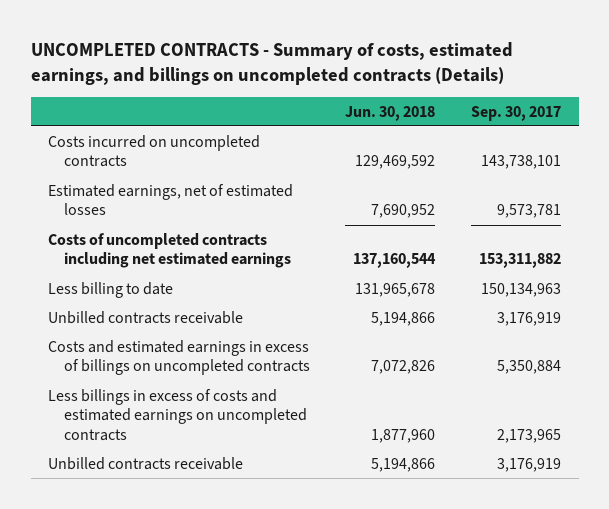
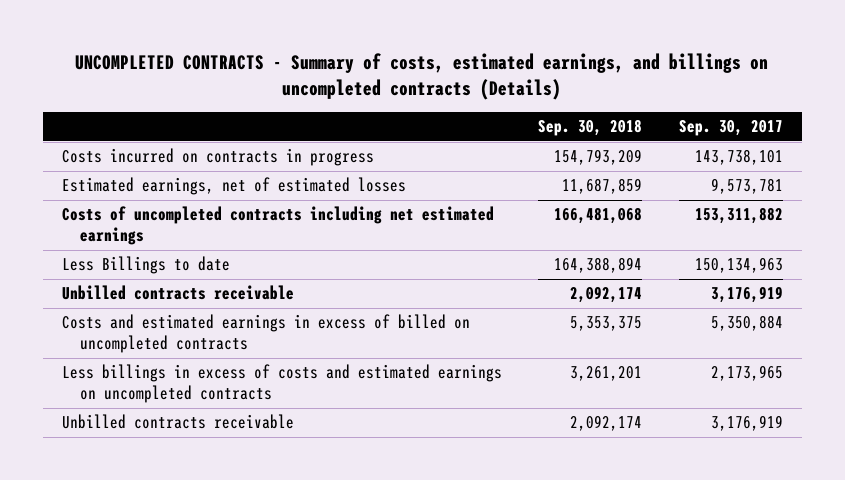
[345,105,436,121] Jun. 30, 2018 -> none
none -> [538,119,643,137] Sep. 30, 2018
[48,134,261,168] Costs incurred on uncompleted contracts -> [61,148,374,167] Costs incurred on contracts in progress
[48,281,174,298] Less billing to date -> [61,256,230,275] Less Billings to date
[48,339,310,376] Costs and estimated earnings in excess of billings on uncompleted contracts -> [61,314,470,354] Costs and estimated earnings in excess of billed on uncompleted contracts

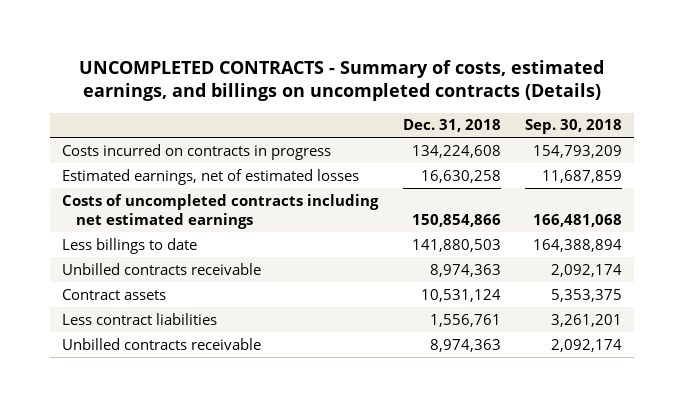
[679,120,784,137] Sep. 30, 2017 -> none
none -> [402,119,501,133] Dec. 31, 2018
[61,256,230,275] Less Billings to date -> [62,237,198,254] Less billings to date
[61,314,470,354] Costs and estimated earnings in excess of billed on uncompleted contracts -> [62,288,167,300] Contract assets
[61,364,502,404] Less billings in excess of costs and estimated earnings on uncompleted contracts -> [62,312,218,325] Less contract liabilities

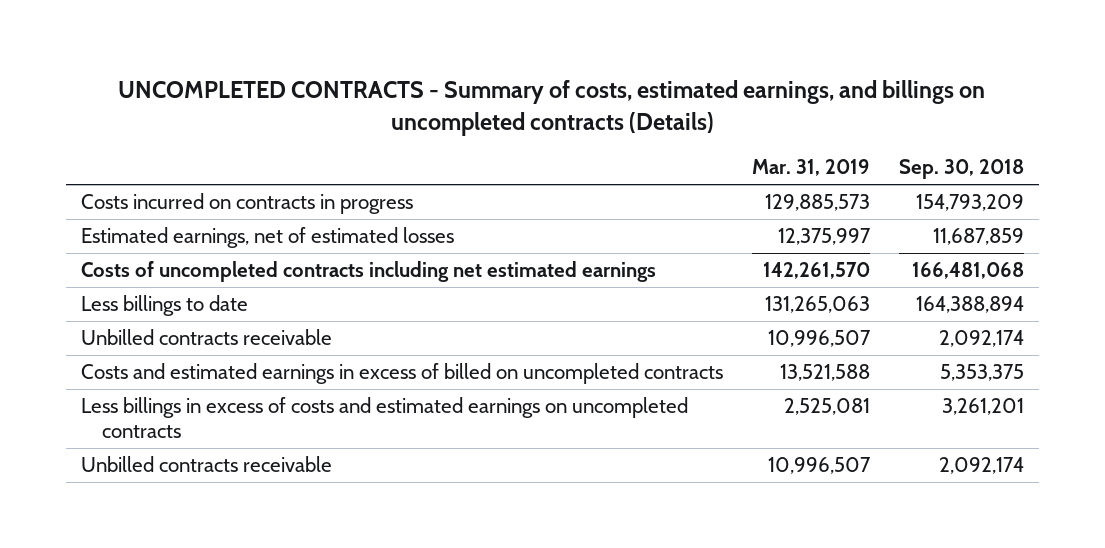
[402,119,501,133] Dec. 31, 2018 -> none
none -> [751,159,870,177] Mar. 31, 2019
[62,288,167,300] Contract assets -> [80,363,723,385] Costs and estimated earnings in excess of billed on uncompleted contracts
[62,312,218,325] Less contract liabilities -> [80,397,688,439] Less billings in excess of costs and estimated earnings on uncompleted contracts

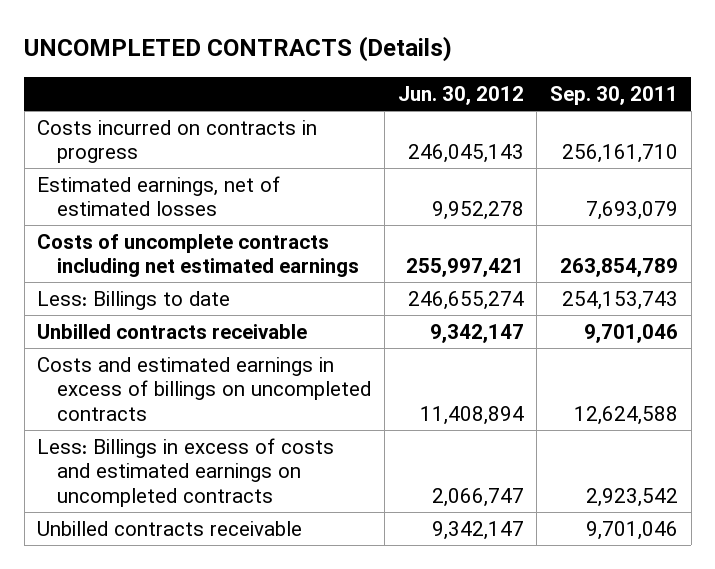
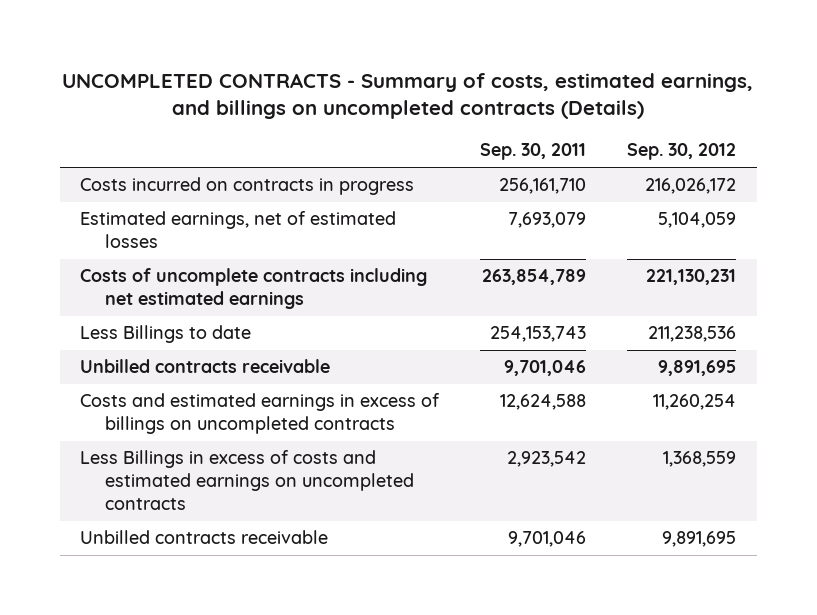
[24,36,453,63] UNCOMPLETED CONTRACTS (Details) -> [62,72,754,120] UNCOMPLETED CONTRACTS - Summary of costs, estimated earnings, and billings on uncompleted contracts (Details)
[397,85,524,105] Jun. 30, 2012 -> none
none -> [627,143,737,161] Sep. 30, 2012
[37,290,231,310] Less: Billings to date -> [80,325,252,344] Less Billings to date
[37,437,335,507] Less: Billings in excess of costs and estimated earnings on uncompleted contracts -> [80,450,414,510] Less Billings in excess of costs and estimated earnings on uncompleted contracts

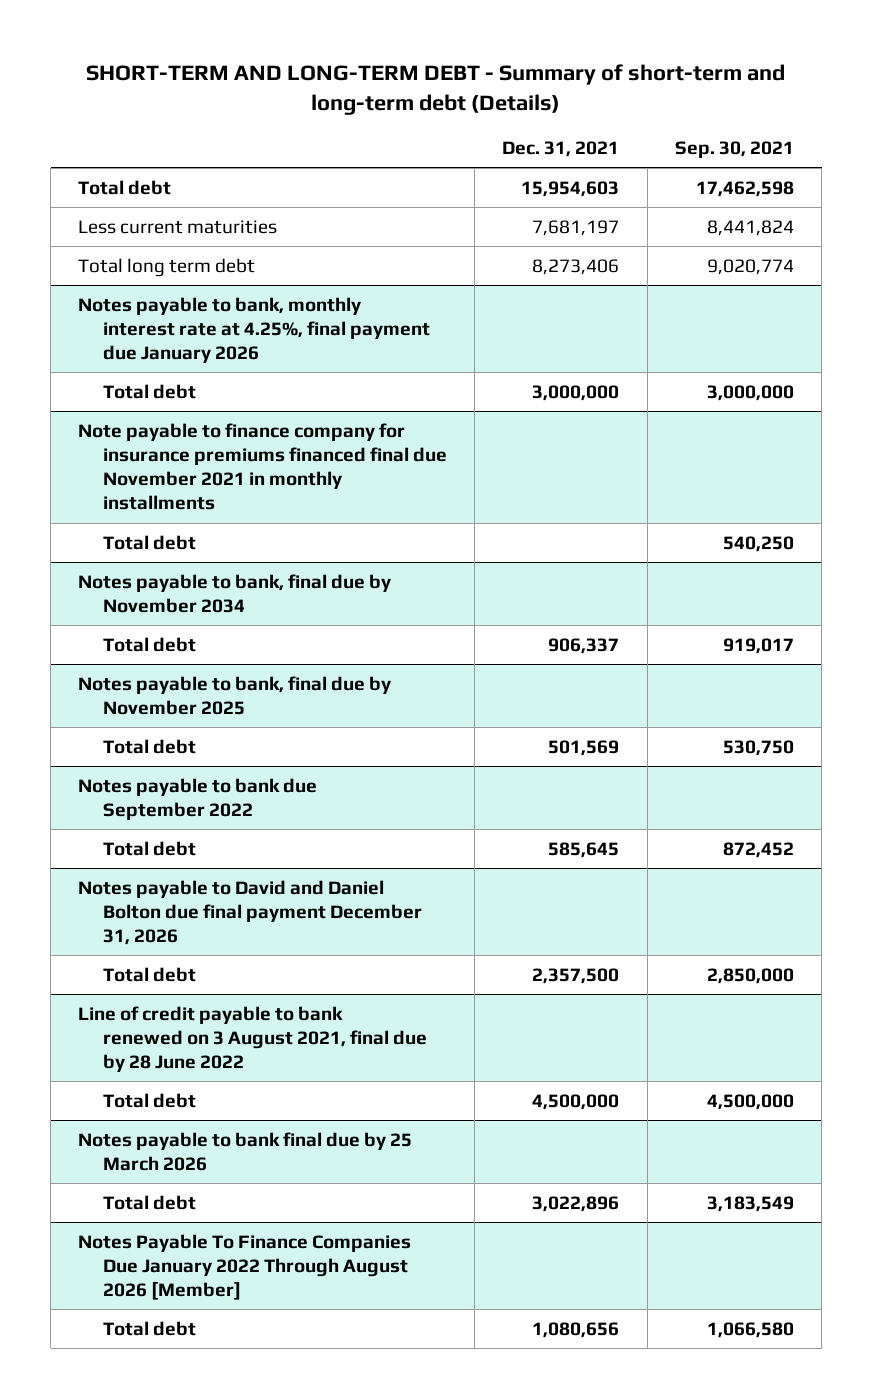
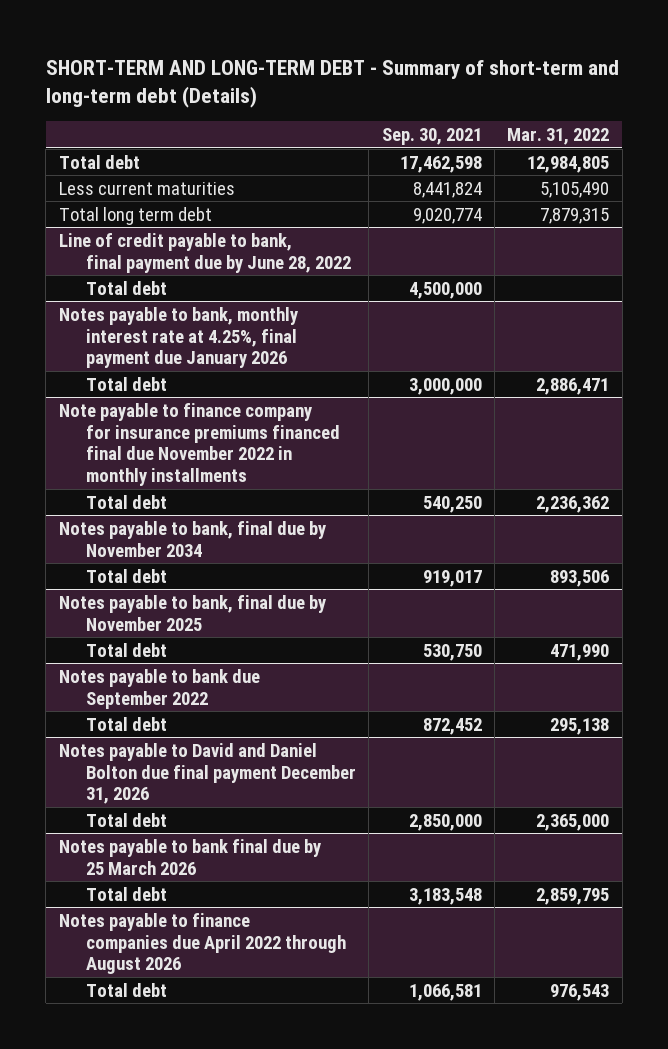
[502,141,620,158] Dec. 31, 2021 -> none
none -> [507,128,610,146] Mar. 31, 2022
none -> [58,232,352,273] Line of credit payable to bank, final payment due by June 28, 2022
none -> [86,280,168,295] Total debt
[78,422,447,511] Note payable to finance company for insurance premiums financed final due November 2021 in monthly installments -> [58,402,341,487] Note payable to finance company for insurance premiums financed final due November 2022 in monthly installments
[78,1005,427,1073] Line of credit payable to bank renewed on 3 August 2021, final due by 28 June 2022 -> none
[102,1092,196,1108] Total debt -> none
[706,1195,794,1212] 3,183,549 -> [408,887,482,905] 3,183,548
[78,1233,412,1301] Notes Payable To Finance Companies Due January 2022 Through August 2026 [Member] -> [58,912,347,975] Notes payable to finance companies due April 2022 through August 2026
[706,1321,794,1338] 1,066,580 -> [408,983,482,1001] 1,066,581

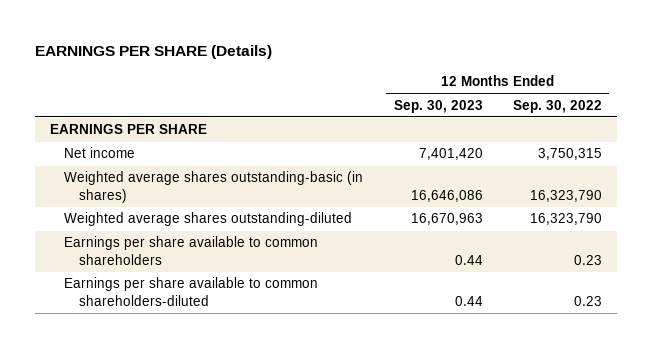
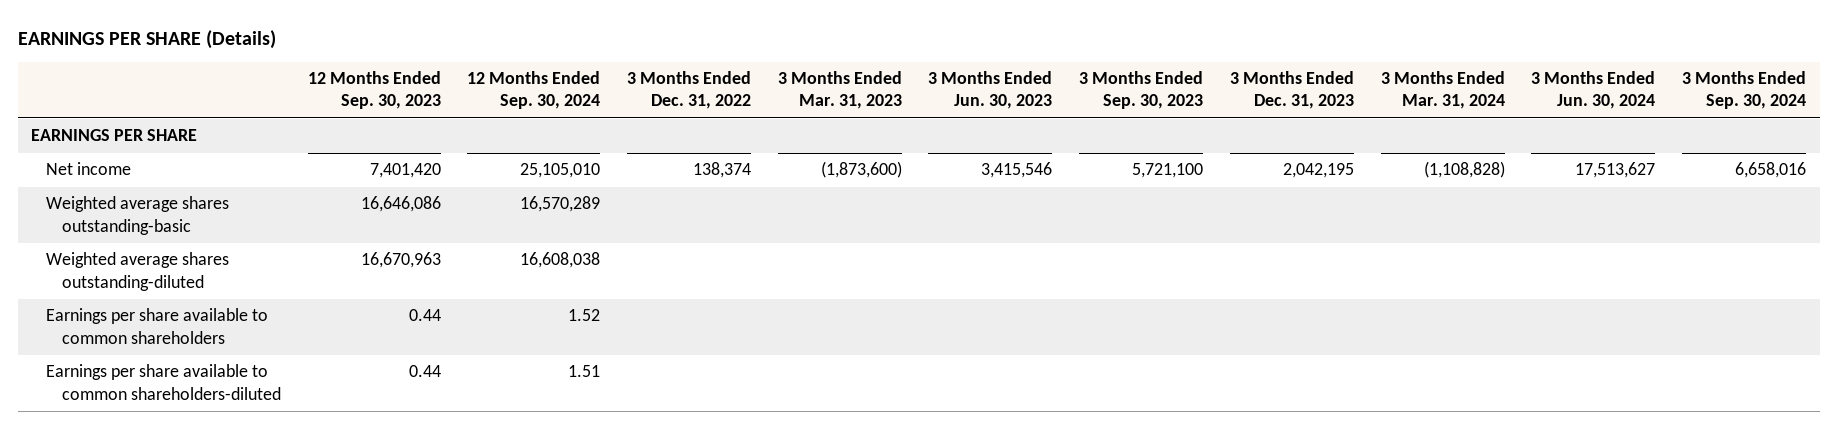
[512,99,602,113] Sep. 30, 2022 -> none
none -> [467,71,601,110] 12 Months Ended Sep. 30, 2024
none -> [627,71,752,110] 3 Months Ended Dec. 31, 2022
none -> [777,71,902,110] 3 Months Ended Mar. 31, 2023
none -> [928,71,1053,110] 3 Months Ended Jun. 30, 2023
none -> [1079,71,1204,110] 3 Months Ended Sep. 30, 2023
none -> [1229,71,1354,110] 3 Months Ended Dec. 31, 2023
none -> [1380,71,1505,110] 3 Months Ended Mar. 31, 2024
none -> [1531,71,1656,110] 3 Months Ended Jun. 30, 2024
none -> [1682,71,1807,110] 3 Months Ended Sep. 30, 2024
[64,171,364,203] Weighted average shares outstanding-basic (in shares) -> [46,196,230,235] Weighted average shares outstanding-basic

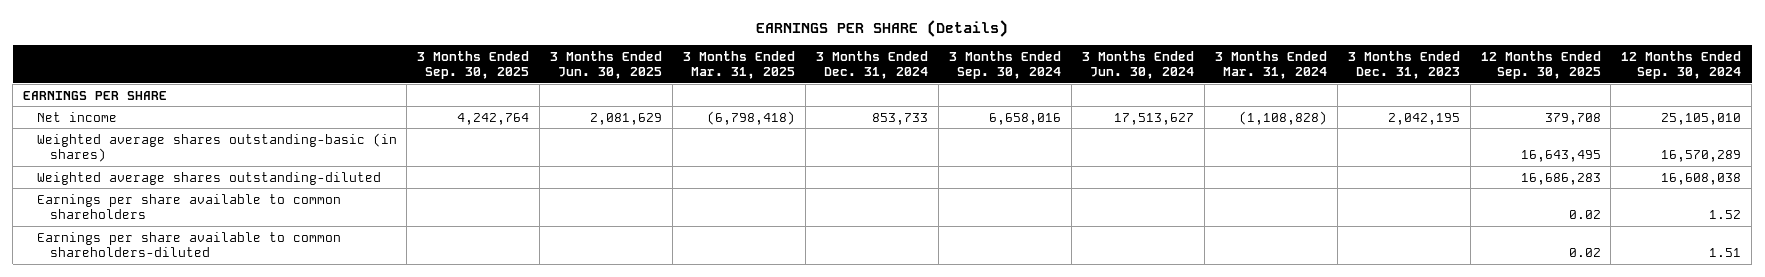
[307,71,441,110] 12 Months Ended Sep. 30, 2023 -> none
[627,71,752,110] 3 Months Ended Dec. 31, 2022 -> none
[777,71,902,110] 3 Months Ended Mar. 31, 2023 -> none
[928,71,1053,110] 3 Months Ended Jun. 30, 2023 -> none
[1079,71,1204,110] 3 Months Ended Sep. 30, 2023 -> none
none -> [417,50,530,80] 3 Months Ended Sep. 30, 2025
none -> [550,50,663,80] 3 Months Ended Jun. 30, 2025
none -> [683,50,796,80] 3 Months Ended Mar. 31, 2025
none -> [816,50,929,80] 3 Months Ended Dec. 31, 2024
none -> [1480,50,1601,80] 12 Months Ended Sep. 30, 2025
[46,196,230,235] Weighted average shares outstanding-basic -> [36,132,397,162] Weighted average shares outstanding-basic (in shares)

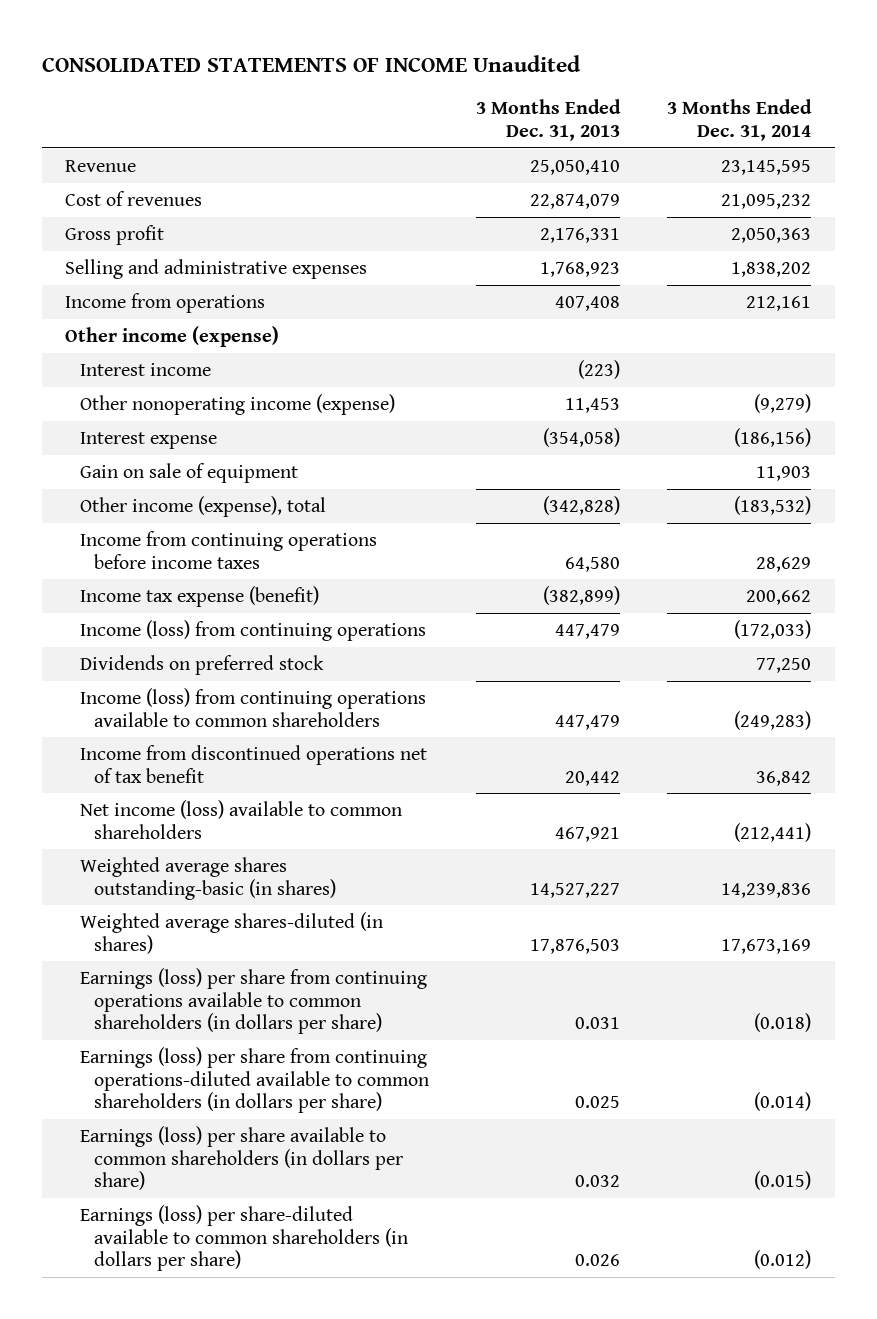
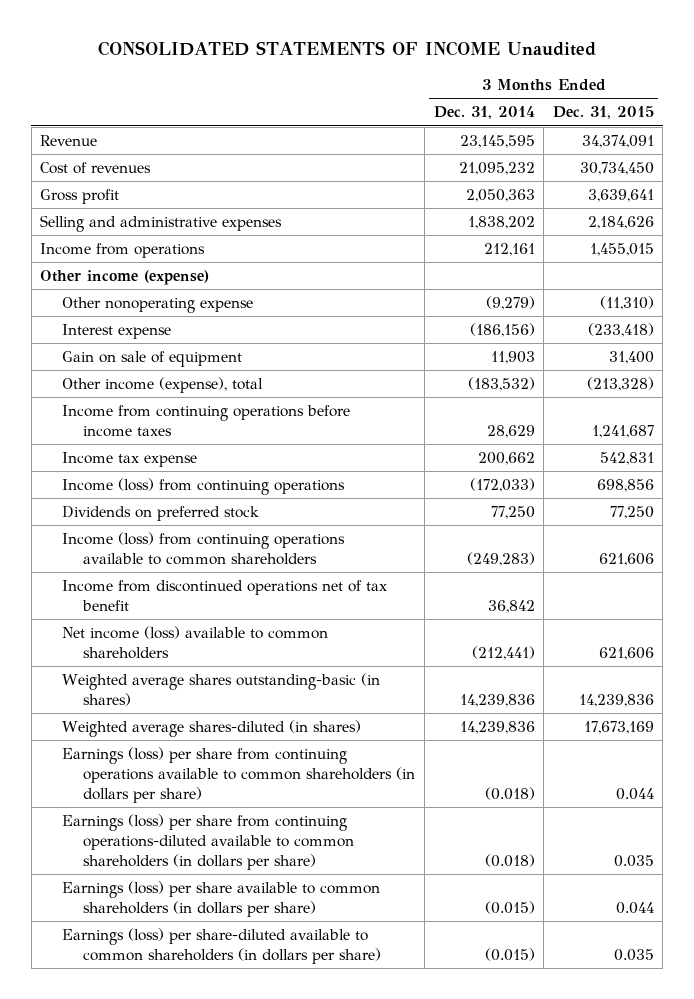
[476,99,622,141] 3 Months Ended Dec. 31, 2013 -> none
none -> [552,106,654,120] Dec. 31, 2015
[79,362,211,376] Interest income -> none
[79,393,395,415] Other nonoperating income (expense) -> [61,297,253,314] Other nonoperating expense
[79,585,319,607] Income tax expense (benefit) -> [61,452,197,468] Income tax expense
[721,938,812,954] 17,673,169 -> [459,721,535,735] 14,239,836
[754,1092,812,1112] (0.014) -> [484,854,535,868] (0.018)
[754,1250,812,1270] (0.012) -> [484,948,535,962] (0.015)

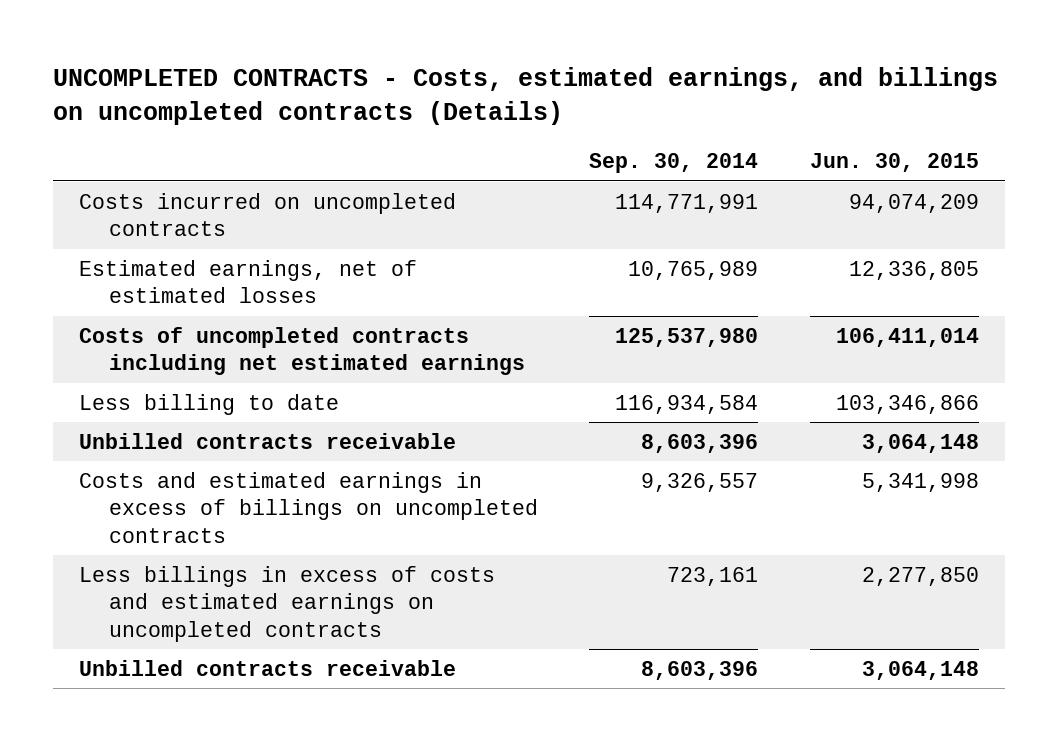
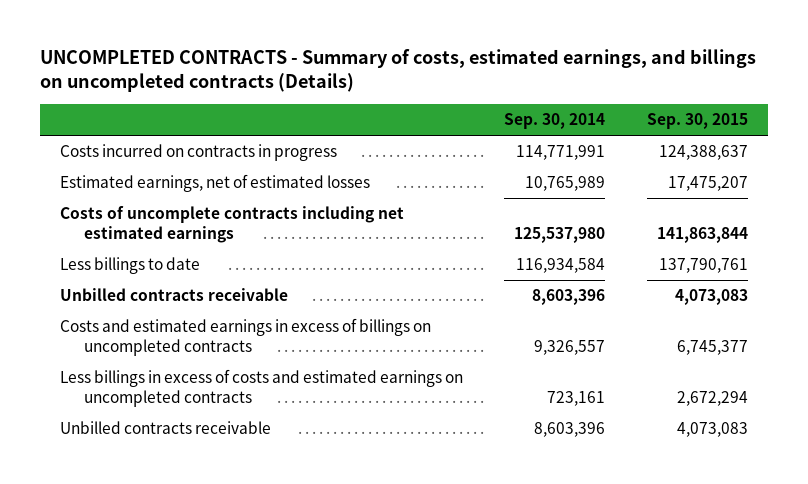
[52,67,998,125] UNCOMPLETED CONTRACTS - Costs, estimated earnings, and billings on uncompleted contracts (Details) -> [39,48,756,93] UNCOMPLETED CONTRACTS - Summary of costs, estimated earnings, and billings on uncompleted contracts (Details)
[809,153,979,173] Jun. 30, 2015 -> none
none -> [646,113,748,130] Sep. 30, 2015
[78,192,456,237] Costs incurred on uncompleted contracts -> [60,144,338,162] Costs incurred on contracts in progress
[78,326,525,376] Costs of uncompleted contracts including net estimated earnings -> [60,206,405,243] Costs of uncomplete contracts including net estimated earnings
[78,393,339,415] Less billing to date -> [60,257,201,275] Less billings to date

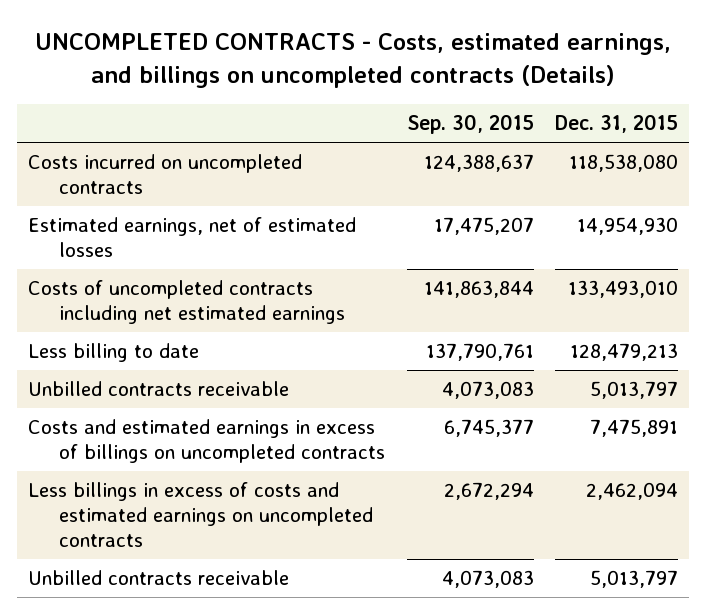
[39,48,756,93] UNCOMPLETED CONTRACTS - Summary of costs, estimated earnings, and billings on uncompleted contracts (Details) -> [35,33,672,88] UNCOMPLETED CONTRACTS - Costs, estimated earnings, and billings on uncompleted contracts (Details)
[504,113,606,130] Sep. 30, 2014 -> none
none -> [555,114,679,134] Dec. 31, 2015
[60,144,338,162] Costs incurred on contracts in progress -> [28,154,303,195] Costs incurred on uncompleted contracts
[60,206,405,243] Costs of uncomplete contracts including net estimated earnings -> [28,280,345,325] Costs of uncompleted contracts including net estimated earnings
[60,257,201,275] Less billings to date -> [28,343,200,363] Less billing to date

